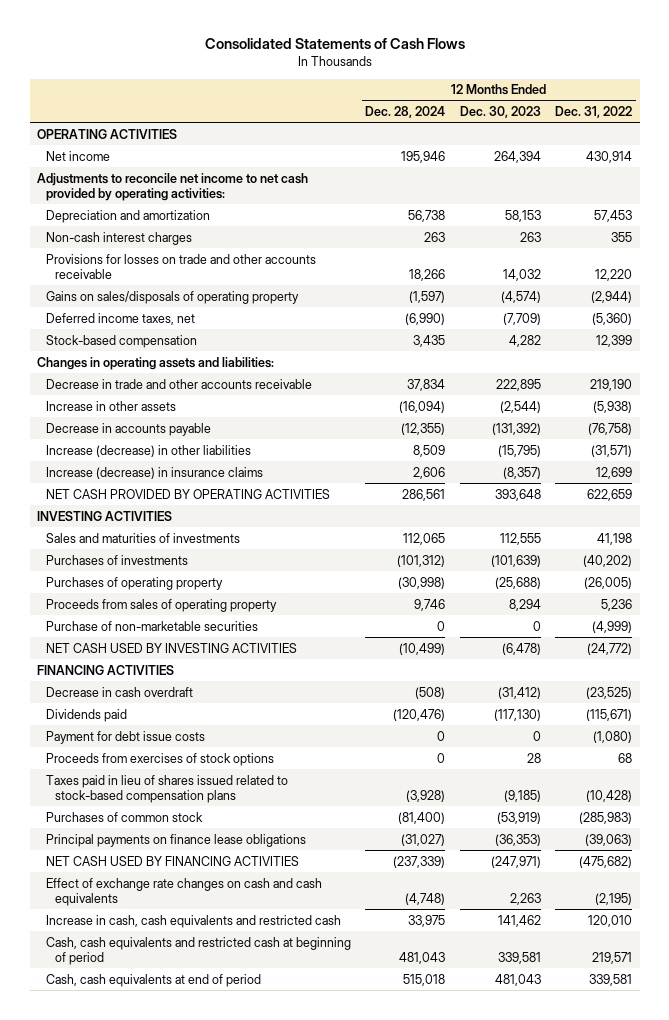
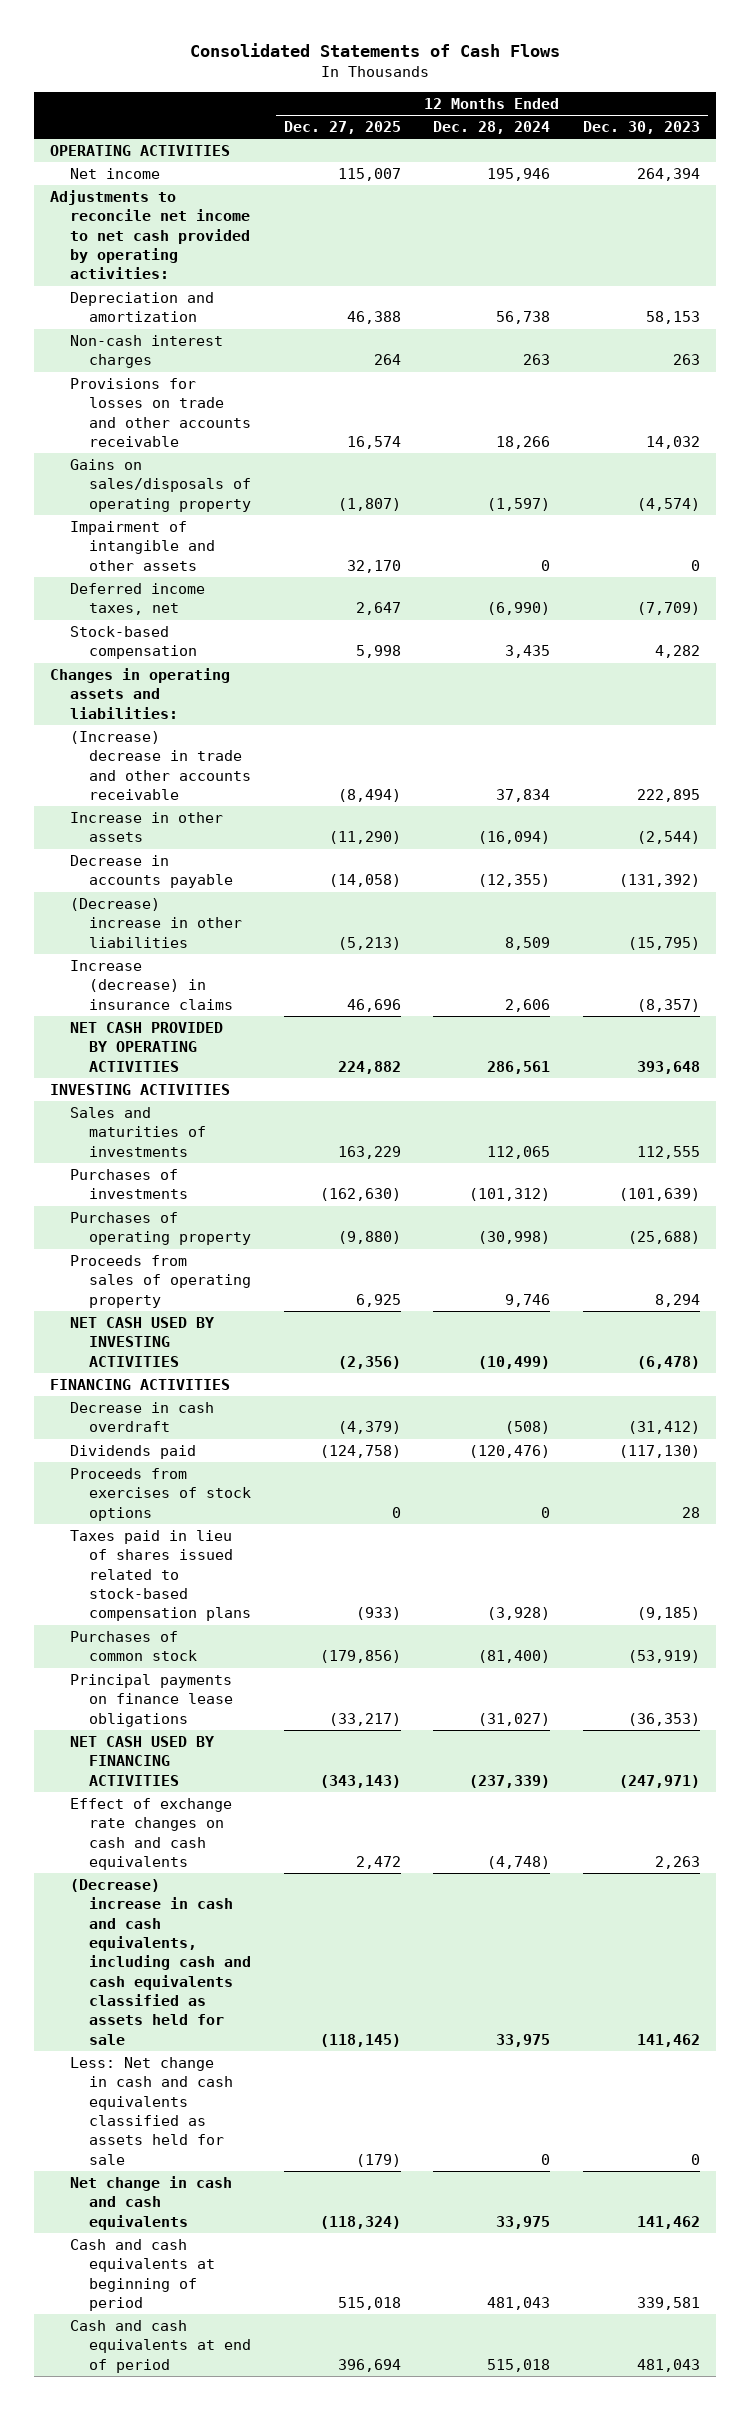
[555,106,633,119] Dec. 31, 2022 -> none
none -> [283,121,401,135] Dec. 27, 2025
none -> [69,521,216,571] Impairment of intangible and other assets
[46,378,313,389] Decrease in trade and other accounts receivable -> [69,731,252,801] (Increase) decrease in trade and other accounts receivable
[46,444,252,457] Increase (decrease) in other liabilities -> [69,898,243,948] (Decrease) increase in other liabilities
[46,620,259,631] Purchase of non-marketable securities -> none
[46,730,206,744] Payment for debt issue costs -> none
none -> [69,1879,252,2045] (Decrease) increase in cash and cash equivalents, including cash and cash equivalents classified as assets held for sale
none -> [69,2057,234,2165] Less: Net change in cash and cash equivalents classified as assets held for sale
[46,914,342,928] Increase in cash, cash equivalents and restricted cash -> [69,2176,232,2230] Net change in cash and cash equivalents
[46,936,352,966] Cash, cash equivalents and restricted cash at beginning of period -> [69,2239,216,2312] Cash and cash equivalents at beginning of period
[46,973,262,987] Cash, cash equivalents at end of period -> [69,2320,252,2373] Cash and cash equivalents at end of period

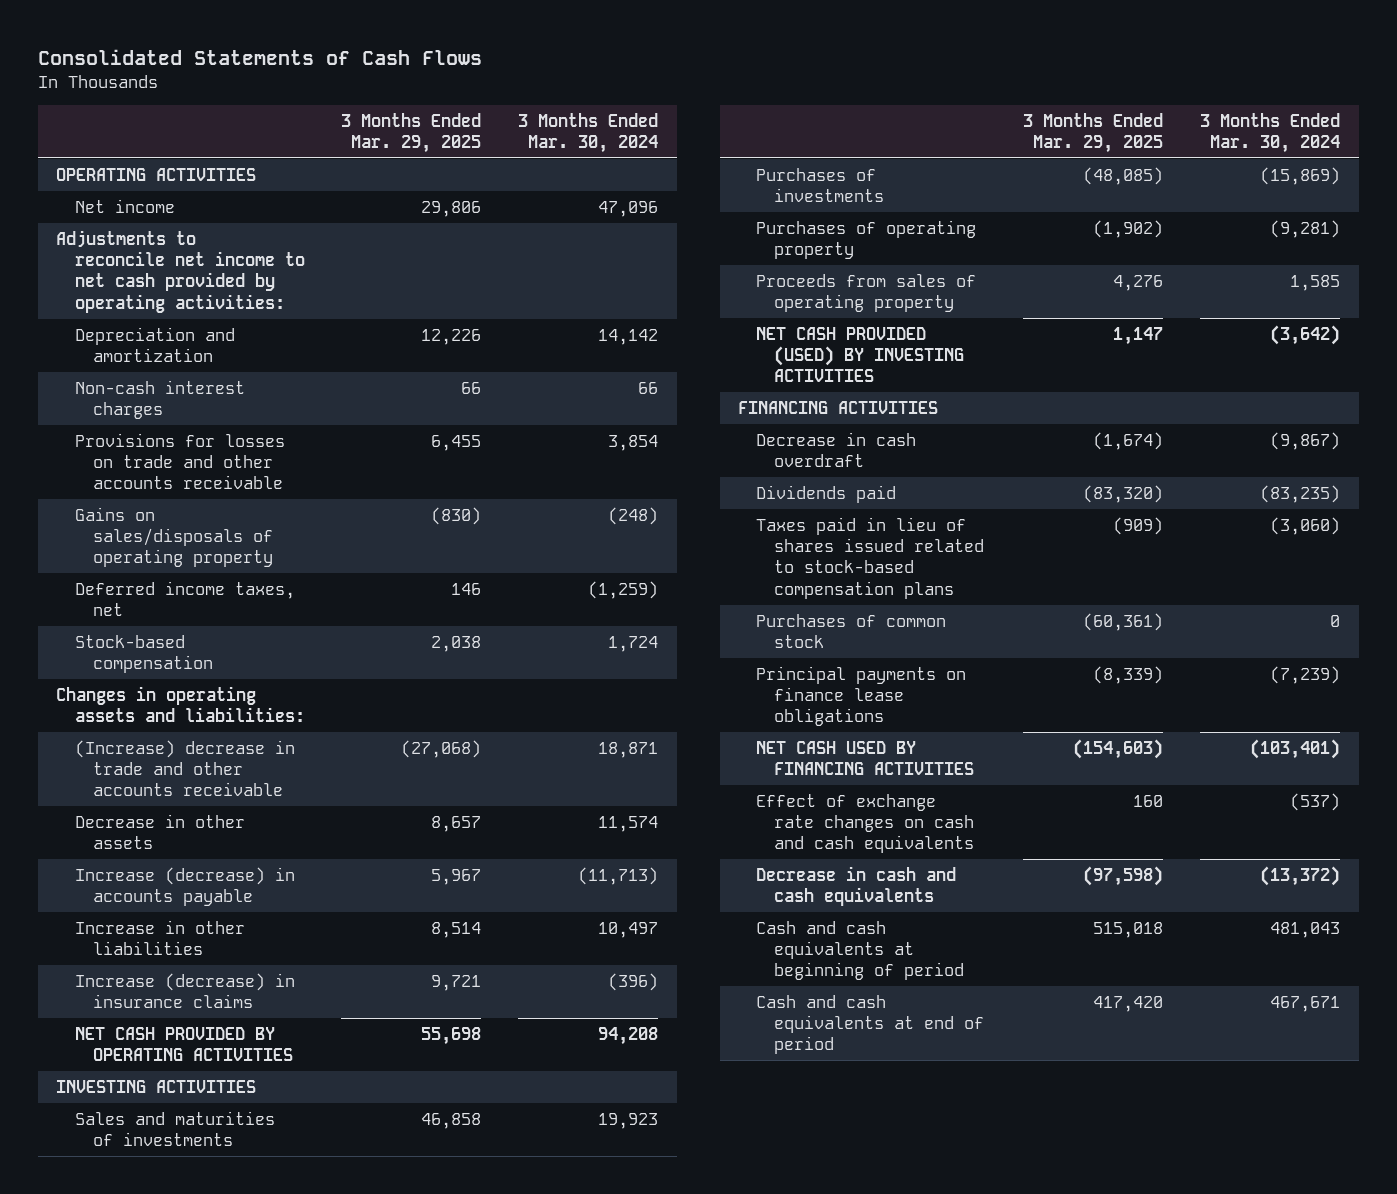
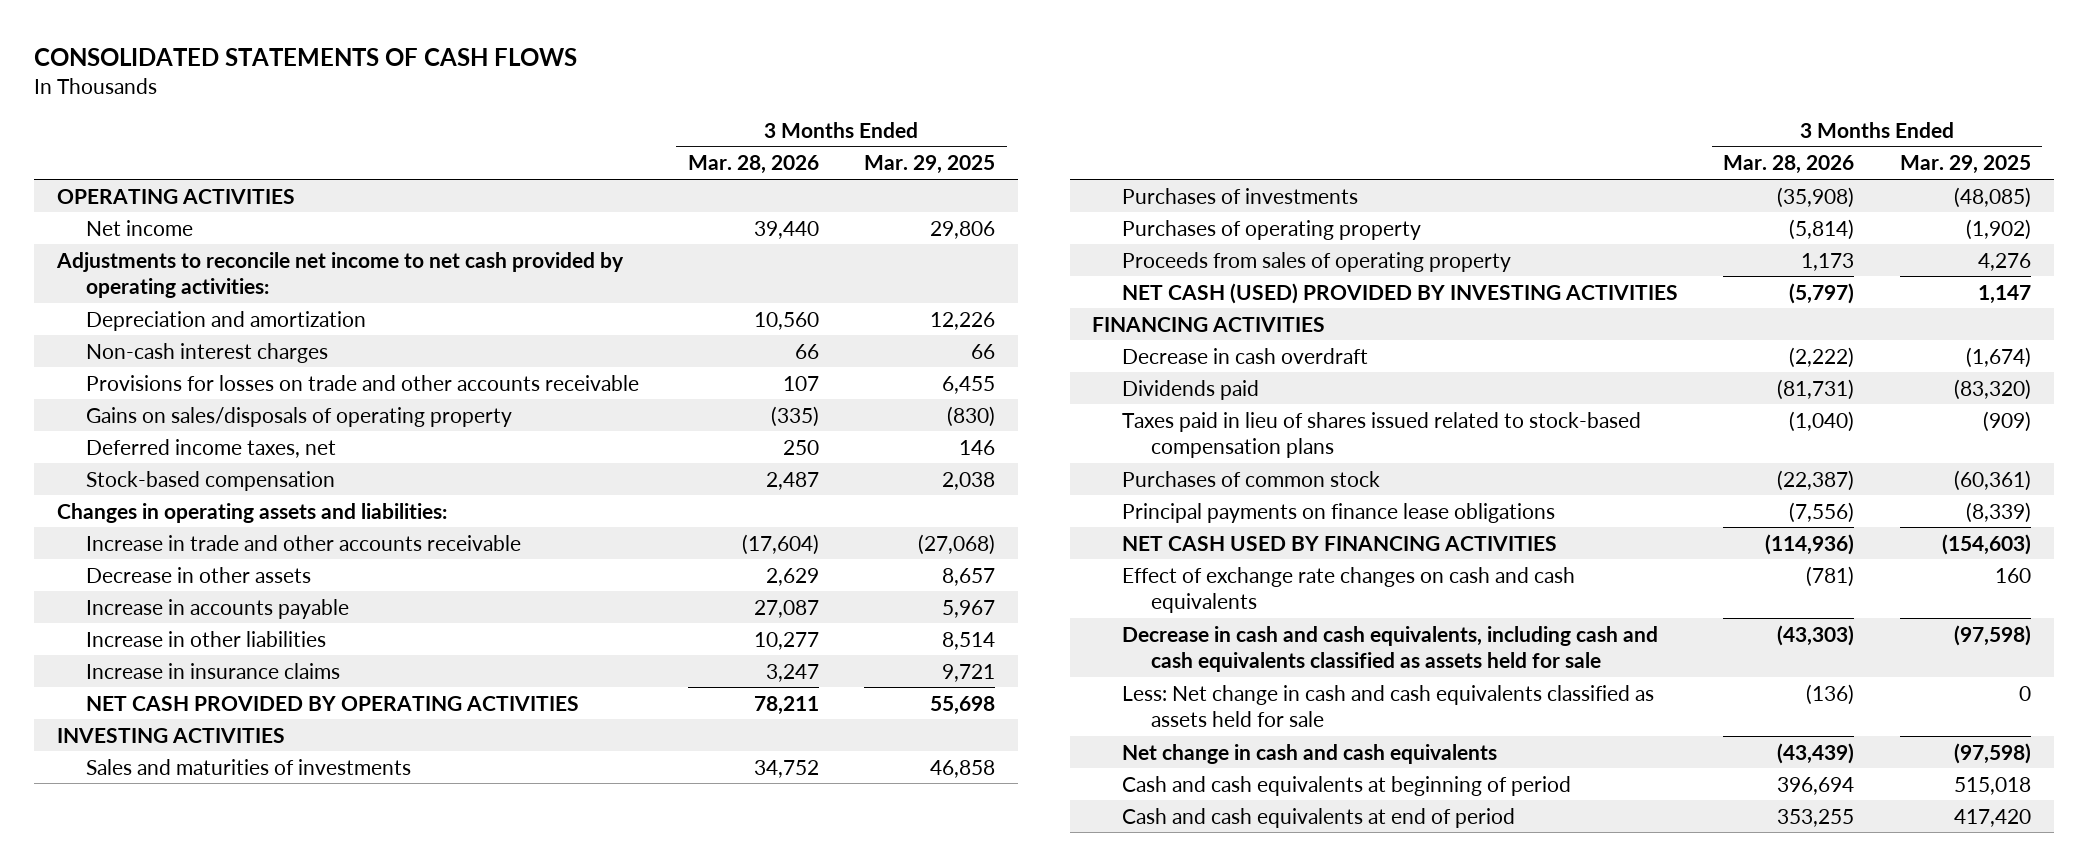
[37,48,482,65] Consolidated Statements of Cash Flows -> [34,48,578,67] CONSOLIDATED STATEMENTS OF CASH FLOWS
[518,112,659,153] 3 Months Ended Mar. 30, 2024 -> none
none -> [687,155,819,175] Mar. 28, 2026
[74,739,295,797] (Increase) decrease in trade and other accounts receivable -> [86,534,522,551] Increase in trade and other accounts receivable
[74,866,295,907] Increase (decrease) in accounts payable -> [86,598,350,619] Increase in accounts payable
[74,972,295,1009] Increase (decrease) in insurance claims -> [86,662,341,679] Increase in insurance claims
[756,326,965,383] NET CASH PROVIDED (USED) BY INVESTING ACTIVITIES -> [1121,282,1678,304] NET CASH (USED) PROVIDED BY INVESTING ACTIVITIES
none -> [1121,625,1658,673] Decrease in cash and cash equivalents, including cash and cash equivalents classified as assets held for sale
none -> [1121,684,1654,728] Less: Net change in cash and cash equivalents classified as assets held for sale
[756,865,957,907] Decrease in cash and cash equivalents -> [1121,743,1497,764] Net change in cash and cash equivalents

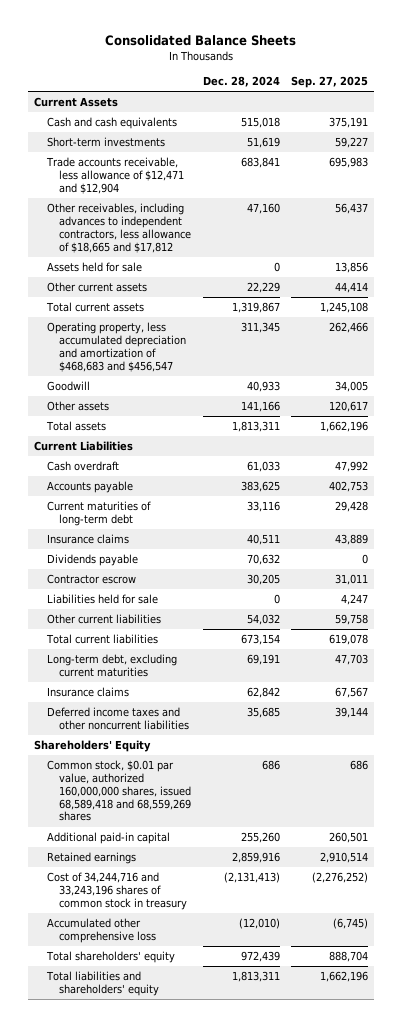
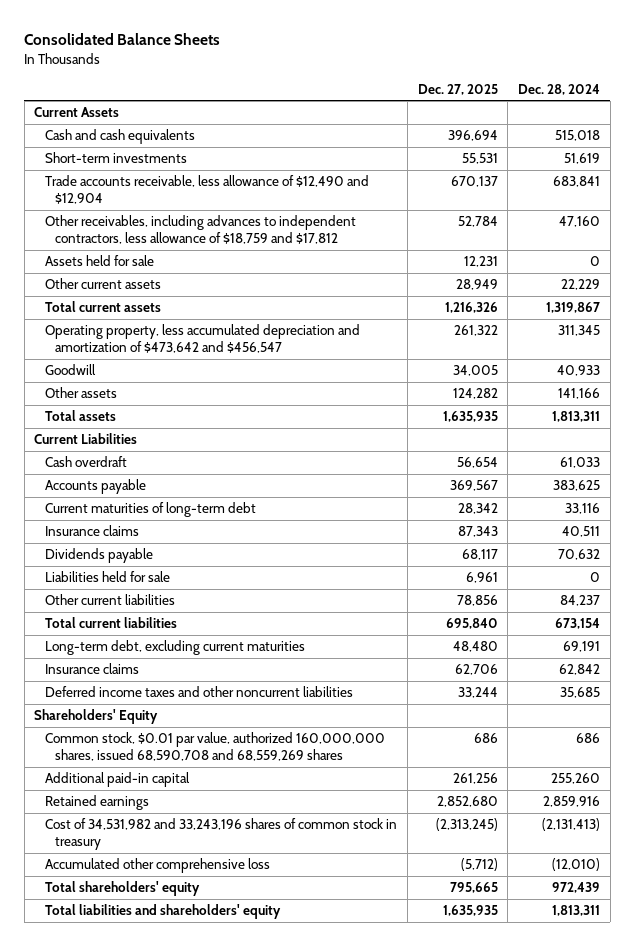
[291,76,369,89] Sep. 27, 2025 -> none
none -> [417,83,498,95] Dec. 27, 2025
[45,157,185,194] Trade accounts receivable, less allowance of $12,471 and $12,904 -> [44,175,369,205] Trade accounts receivable, less allowance of $12,490 and $12,904
[46,203,192,253] Other receivables, including advances to independent contractors, less allowance of $18,665 and $17,812 -> [44,215,356,245] Other receivables, including advances to independent contractors, less allowance of $18,759 and $17,812
[46,322,187,372] Operating property, less accumulated depreciation and amortization of $468,683 and $456,547 -> [44,324,360,354] Operating property, less accumulated depreciation and amortization of $473,642 and $456,547
[46,574,136,585] Contractor escrow -> none
[246,614,280,626] 54,032 -> [560,595,601,607] 84,237
[46,760,192,822] Common stock, $0.01 par value, authorized 160,000,000 shares, issued 68,589,418 and 68,559,269 shares -> [44,732,385,762] Common stock, $0.01 par value, authorized 160,000,000 shares, issued 68,590,708 and 68,559,269 shares
[46,872,188,910] Cost of 34,244,716 and 33,243,196 shares of common stock in treasury -> [44,818,397,851] Cost of 34,531,982 and 33,243,196 shares of common stock in treasury

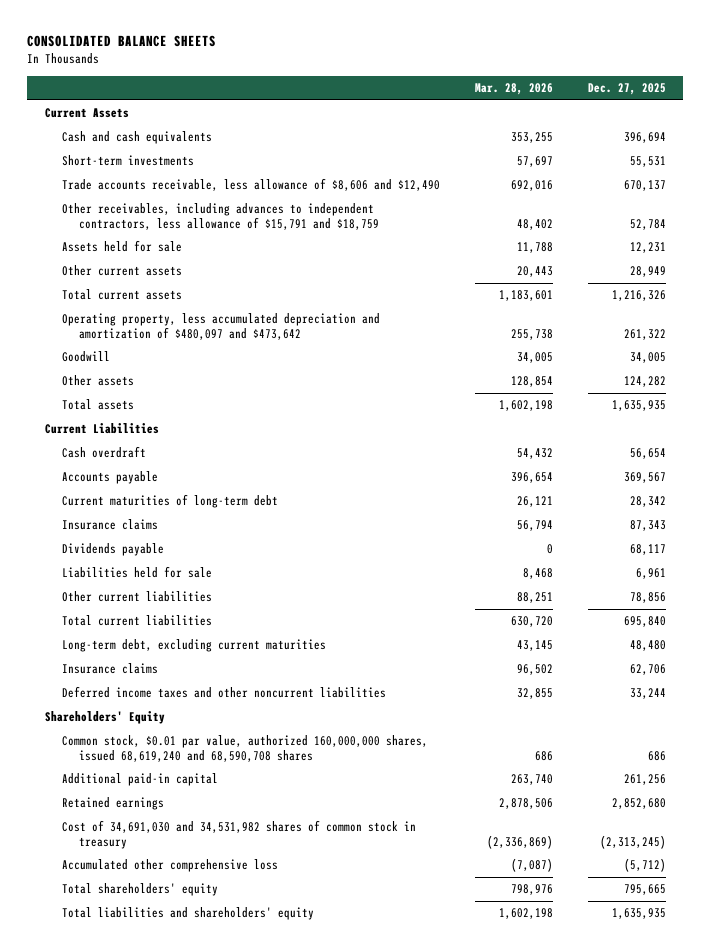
[24,33,221,46] Consolidated Balance Sheets -> [26,35,216,48] CONSOLIDATED BALANCE SHEETS
[518,83,601,95] Dec. 28, 2024 -> none
none -> [474,83,553,96] Mar. 28, 2026
[44,175,369,205] Trade accounts receivable, less allowance of $12,490 and $12,904 -> [61,178,440,192] Trade accounts receivable, less allowance of $8,606 and $12,490
[44,215,356,245] Other receivables, including advances to independent contractors, less allowance of $18,759 and $17,812 -> [61,203,379,230] Other receivables, including advances to independent contractors, less allowance of $15,791 and $18,759
[44,324,360,354] Operating property, less accumulated depreciation and amortization of $473,642 and $456,547 -> [61,313,380,340] Operating property, less accumulated depreciation and amortization of $480,097 and $473,642
[44,732,385,762] Common stock, $0.01 par value, authorized 160,000,000 shares, issued 68,590,708 and 68,559,269 shares -> [61,735,428,762] Common stock, $0.01 par value, authorized 160,000,000 shares, issued 68,619,240 and 68,590,708 shares
[44,818,397,851] Cost of 34,531,982 and 33,243,196 shares of common stock in treasury -> [61,820,416,849] Cost of 34,691,030 and 34,531,982 shares of common stock in treasury

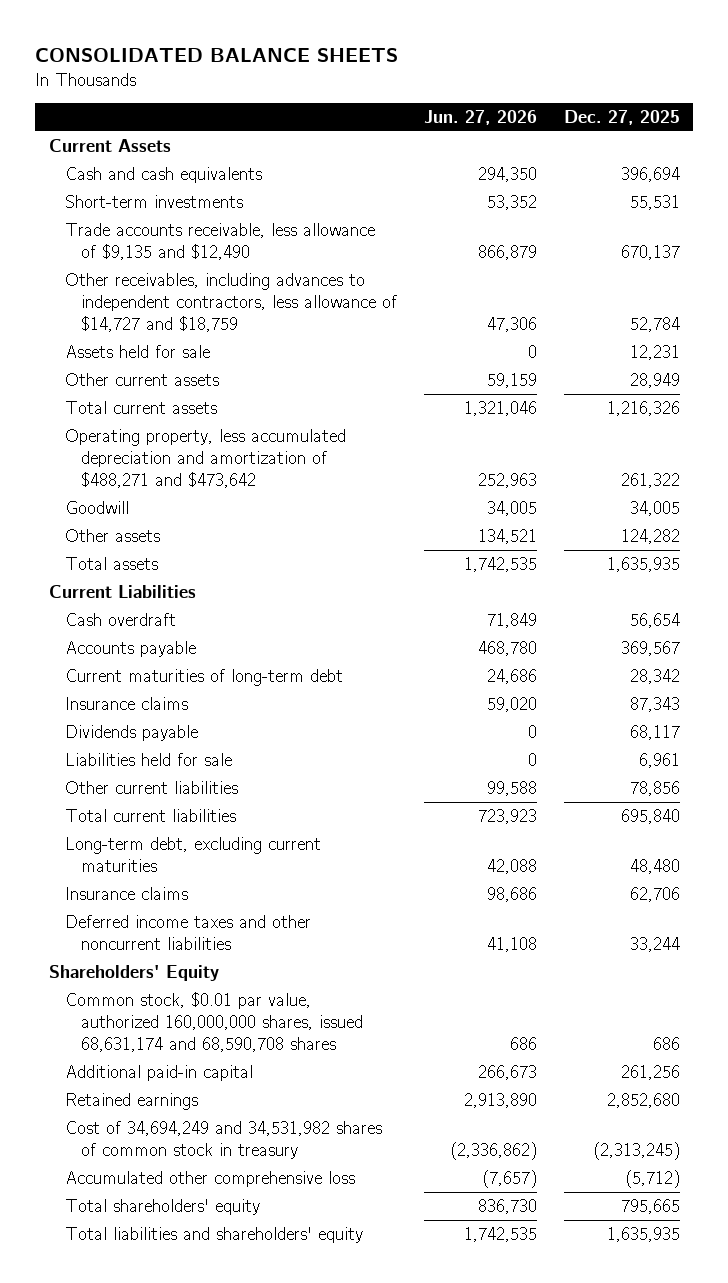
[474,83,553,96] Mar. 28, 2026 -> none
none -> [424,110,538,126] Jun. 27, 2026
[61,178,440,192] Trade accounts receivable, less allowance of $8,606 and $12,490 -> [65,222,376,261] Trade accounts receivable, less allowance of $9,135 and $12,490
[61,203,379,230] Other receivables, including advances to independent contractors, less allowance of $15,791 and $18,759 -> [65,272,398,333] Other receivables, including advances to independent contractors, less allowance of $14,727 and $18,759
[61,313,380,340] Operating property, less accumulated depreciation and amortization of $480,097 and $473,642 -> [65,428,347,489] Operating property, less accumulated depreciation and amortization of $488,271 and $473,642
[61,735,428,762] Common stock, $0.01 par value, authorized 160,000,000 shares, issued 68,619,240 and 68,590,708 shares -> [65,991,364,1053] Common stock, $0.01 par value, authorized 160,000,000 shares, issued 68,631,174 and 68,590,708 shares
[61,820,416,849] Cost of 34,691,030 and 34,531,982 shares of common stock in treasury -> [65,1120,383,1160] Cost of 34,694,249 and 34,531,982 shares of common stock in treasury

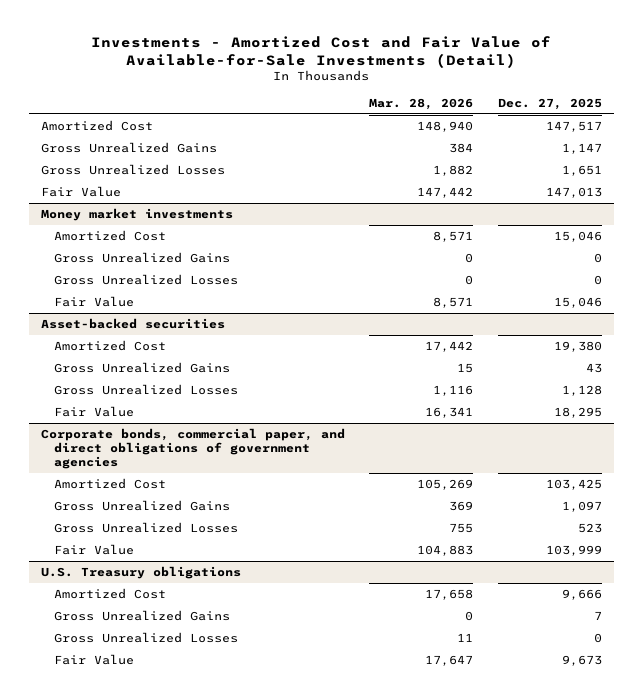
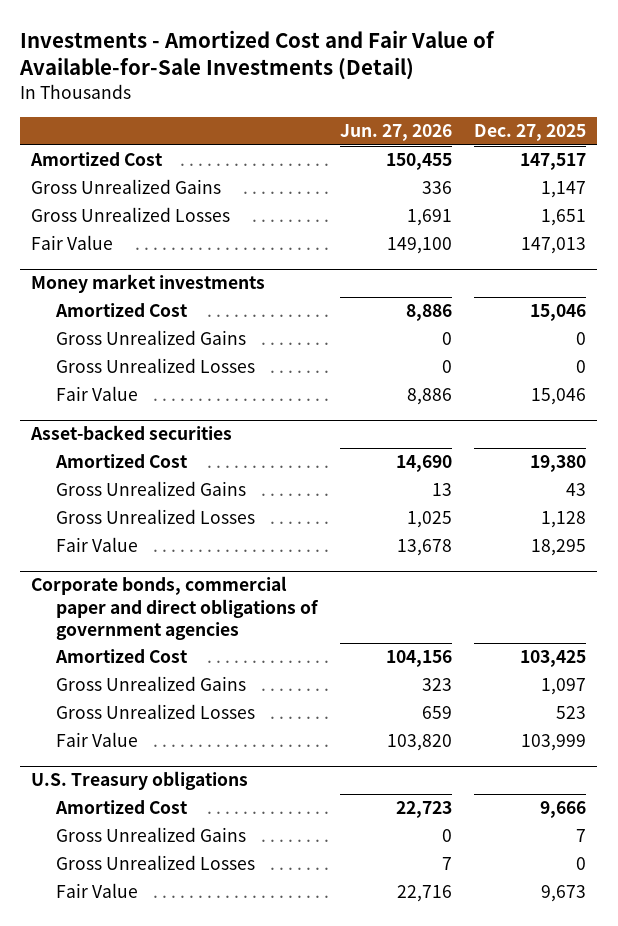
[369,97,474,110] Mar. 28, 2026 -> none
none -> [340,124,453,142] Jun. 27, 2026
[40,427,345,470] Corporate bonds, commercial paper, and direct obligations of government agencies -> [31,576,319,640] Corporate bonds, commercial paper and direct obligations of government agencies

